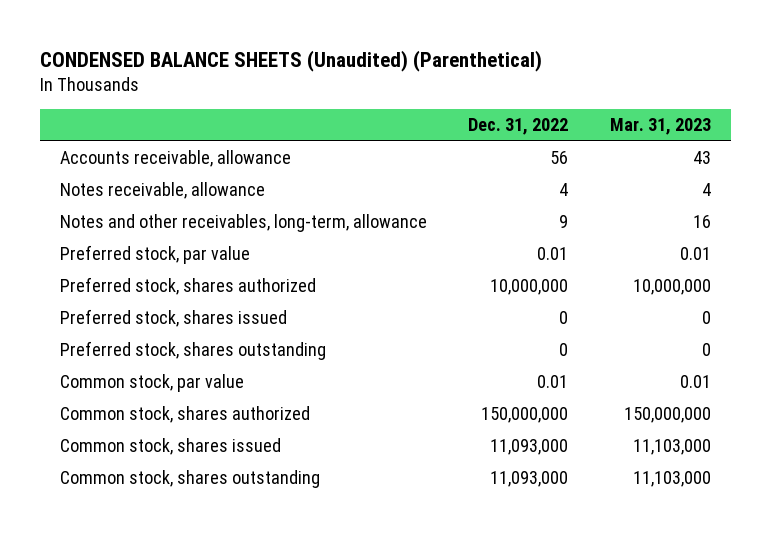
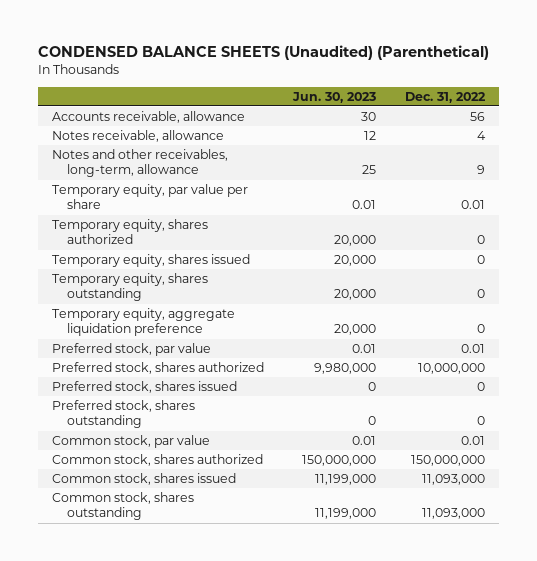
[609,118,711,136] Mar. 31, 2023 -> none
none -> [291,91,376,103] Jun. 30, 2023
none -> [52,183,249,210] Temporary equity, par value per share
none -> [52,218,209,245] Temporary equity, shares authorized
none -> [52,253,251,267] Temporary equity, shares issued
none -> [52,272,209,302] Temporary equity, shares outstanding
none -> [52,307,236,337] Temporary equity, aggregate liquidation preference

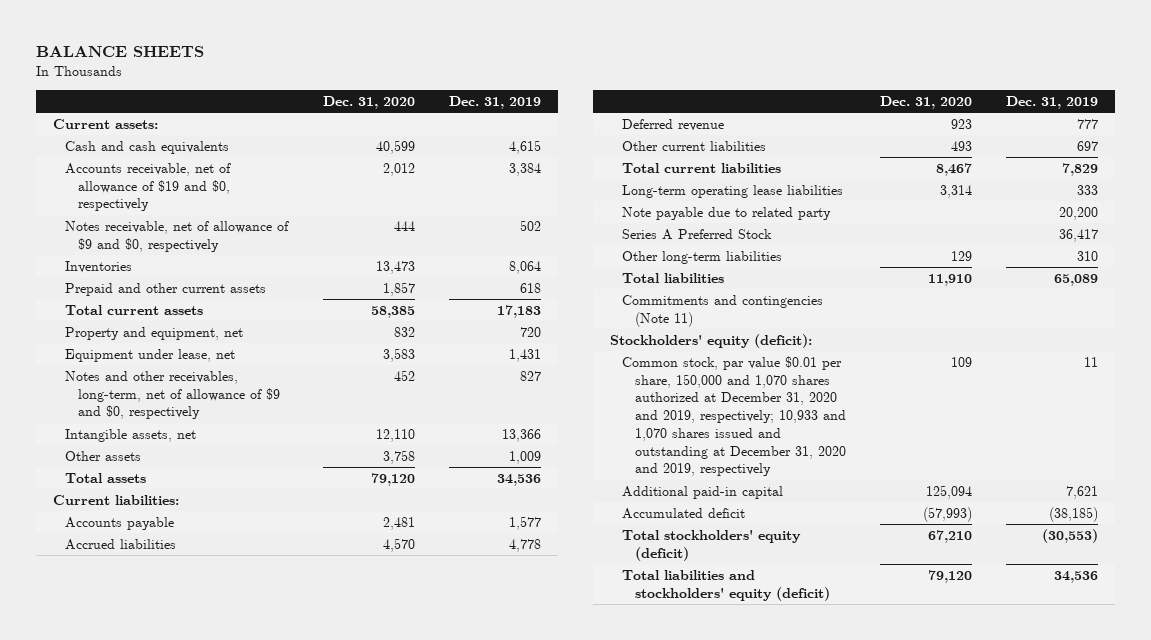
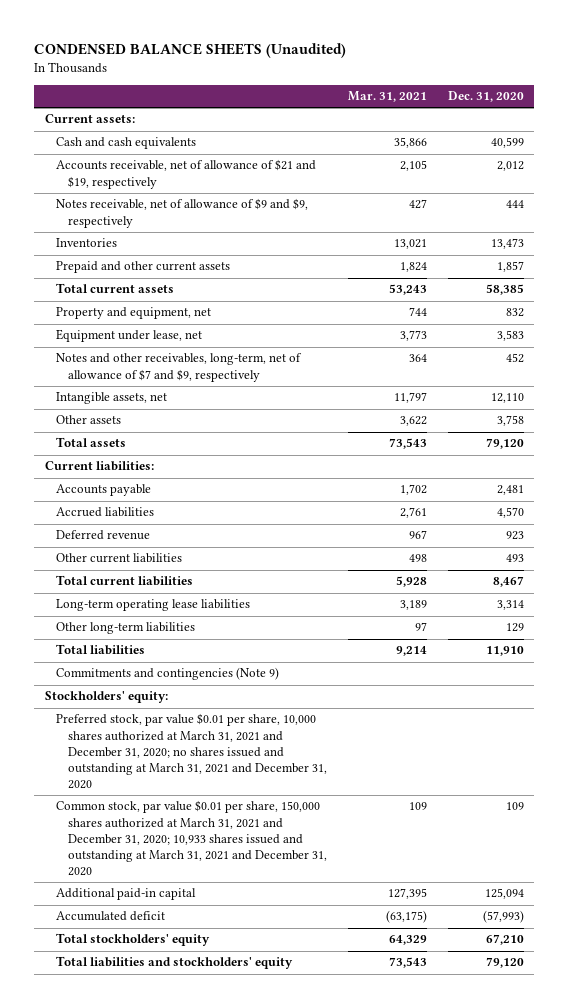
[35,46,204,58] BALANCE SHEETS -> [34,43,347,59] CONDENSED BALANCE SHEETS (Unaudited)
[449,95,542,109] Dec. 31, 2019 -> none
none -> [348,91,428,103] Mar. 31, 2021
[65,162,232,212] Accounts receivable, net of allowance of $19 and $0, respectively -> [56,159,317,189] Accounts receivable, net of allowance of $21 and $19, respectively
[65,220,290,252] Notes receivable, net of allowance of $9 and $0, respectively -> [56,198,309,228] Notes receivable, net of allowance of $9 and $9, respectively
[65,370,280,420] Notes and other receivables, long-term, net of allowance of $9 and $0, respectively -> [56,353,303,382] Notes and other receivables, long-term, net of allowance of $7 and $9, respectively
[622,206,832,220] Note payable due to related party -> none
[622,228,773,240] Series A Preferred Stock -> none
[622,294,824,327] Commitments and contingencies (Note 11) -> [56,667,280,681] Commitments and contingencies (Note 9)
[610,333,813,348] Stockholders' equity (deficit): -> [44,691,168,704] Stockholders' equity:
none -> [56,713,328,790] Preferred stock, par value $0.01 per share, 10,000 shares authorized at March 31, 2021 and December 31, 2020; no shares issued and outstanding at March 31, 2021 and December 31, 2020
[622,355,846,477] Common stock, par value $0.01 per share, 150,000 and 1,070 shares authorized at December 31, 2020 and 2019, respectively; 10,933 and 1,070 shares issued and outstanding at December 31, 2020 and 2019, respectively -> [56,800,328,877] Common stock, par value $0.01 per share, 150,000 shares authorized at March 31, 2021 and December 31, 2020; 10,933 shares issued and outstanding at March 31, 2021 and December 31, 2020
[622,529,802,561] Total stockholders' equity (deficit) -> [56,933,211,947] Total stockholders' equity
[622,569,830,601] Total liabilities and stockholders' equity (deficit) -> [56,956,294,970] Total liabilities and stockholders' equity

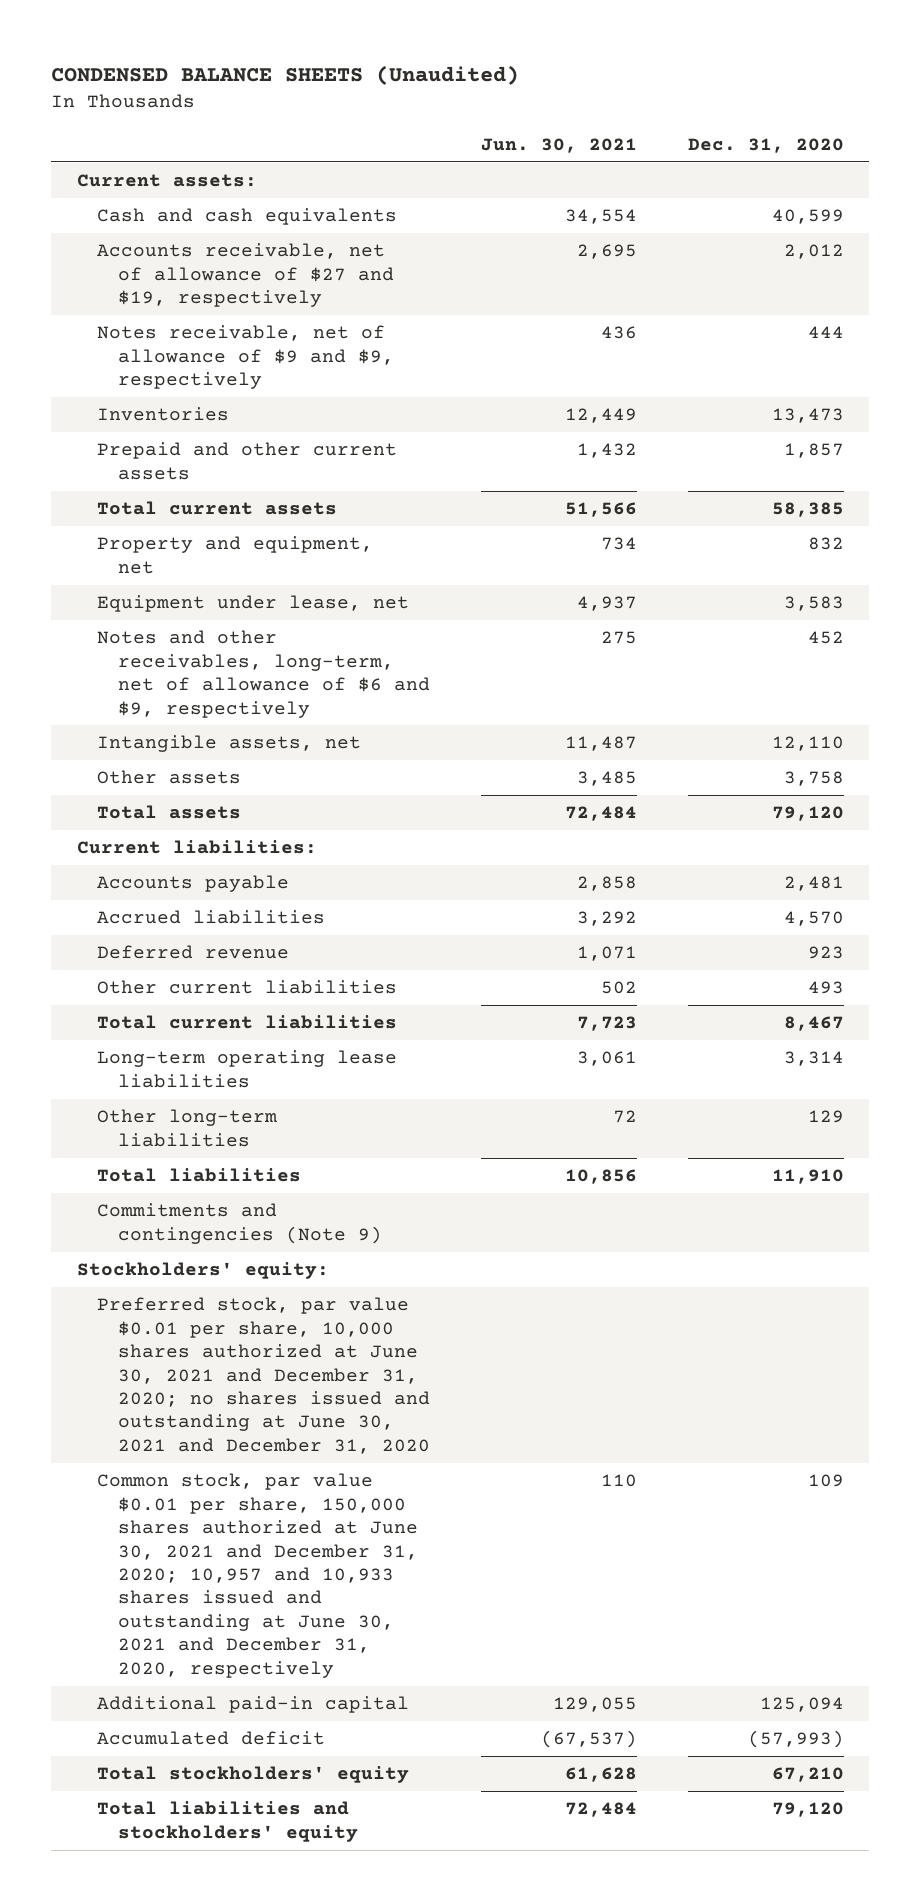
[348,91,428,103] Mar. 31, 2021 -> none
none -> [480,137,637,153] Jun. 30, 2021
[56,159,317,189] Accounts receivable, net of allowance of $21 and $19, respectively -> [97,243,394,308] Accounts receivable, net of allowance of $27 and $19, respectively
[56,353,303,382] Notes and other receivables, long-term, net of allowance of $7 and $9, respectively -> [97,630,430,718] Notes and other receivables, long-term, net of allowance of $6 and $9, respectively
[56,713,328,790] Preferred stock, par value $0.01 per share, 10,000 shares authorized at March 31, 2021 and December 31, 2020; no shares issued and outstanding at March 31, 2021 and December 31, 2020 -> [97,1297,430,1454] Preferred stock, par value $0.01 per share, 10,000 shares authorized at June 30, 2021 and December 31, 2020; no shares issued and outstanding at June 30, 2021 and December 31, 2020
[56,800,328,877] Common stock, par value $0.01 per share, 150,000 shares authorized at March 31, 2021 and December 31, 2020; 10,933 shares issued and outstanding at March 31, 2021 and December 31, 2020 -> [97,1473,418,1678] Common stock, par value $0.01 per share, 150,000 shares authorized at June 30, 2021 and December 31, 2020; 10,957 and 10,933 shares issued and outstanding at June 30, 2021 and December 31, 2020, respectively

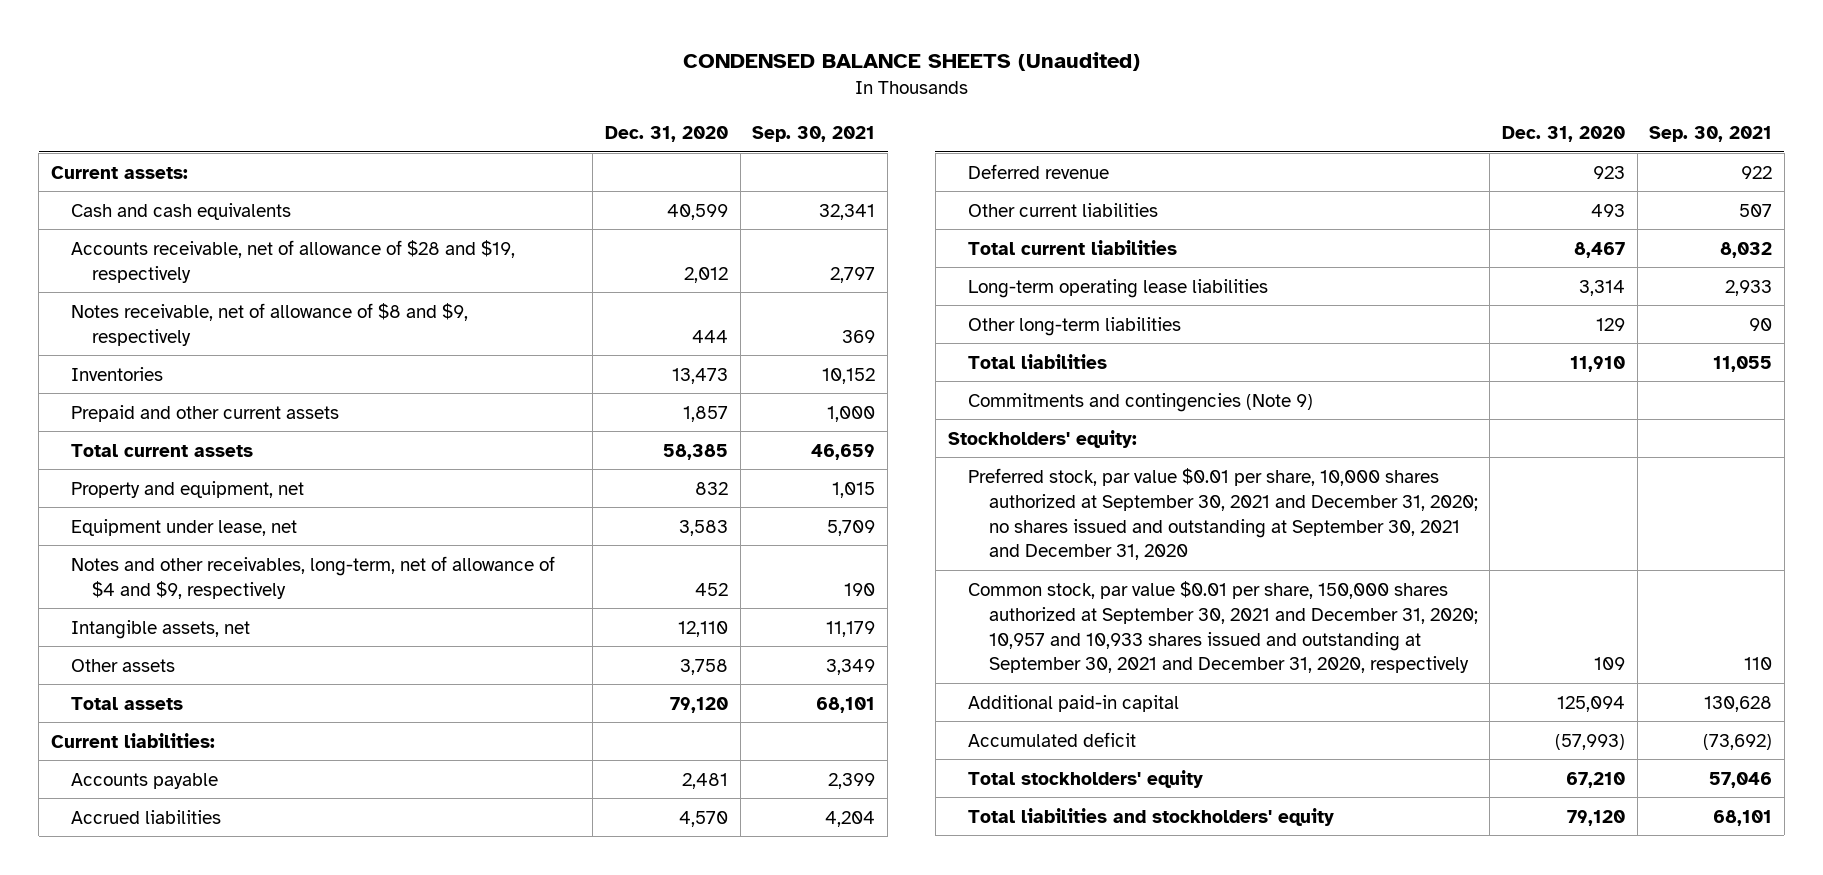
[480,137,637,153] Jun. 30, 2021 -> none
none -> [752,126,876,143] Sep. 30, 2021
[97,243,394,308] Accounts receivable, net of allowance of $27 and $19, respectively -> [71,239,516,283] Accounts receivable, net of allowance of $28 and $19, respectively
[97,325,394,390] Notes receivable, net of allowance of $9 and $9, respectively -> [71,302,469,346] Notes receivable, net of allowance of $8 and $9, respectively
[97,630,430,718] Notes and other receivables, long-term, net of allowance of $6 and $9, respectively -> [71,555,556,599] Notes and other receivables, long-term, net of allowance of $4 and $9, respectively
[97,1297,430,1454] Preferred stock, par value $0.01 per share, 10,000 shares authorized at June 30, 2021 and December 31, 2020; no shares issued and outstanding at June 30, 2021 and December 31, 2020 -> [968,467,1478,561] Preferred stock, par value $0.01 per share, 10,000 shares authorized at September 30, 2021 and December 31, 2020; no shares issued and outstanding at September 30, 2021 and December 31, 2020
[97,1473,418,1678] Common stock, par value $0.01 per share, 150,000 shares authorized at June 30, 2021 and December 31, 2020; 10,957 and 10,933 shares issued and outstanding at June 30, 2021 and December 31, 2020, respectively -> [968,580,1478,674] Common stock, par value $0.01 per share, 150,000 shares authorized at September 30, 2021 and December 31, 2020; 10,957 and 10,933 shares issued and outstanding at September 30, 2021 and December 31, 2020, respectively

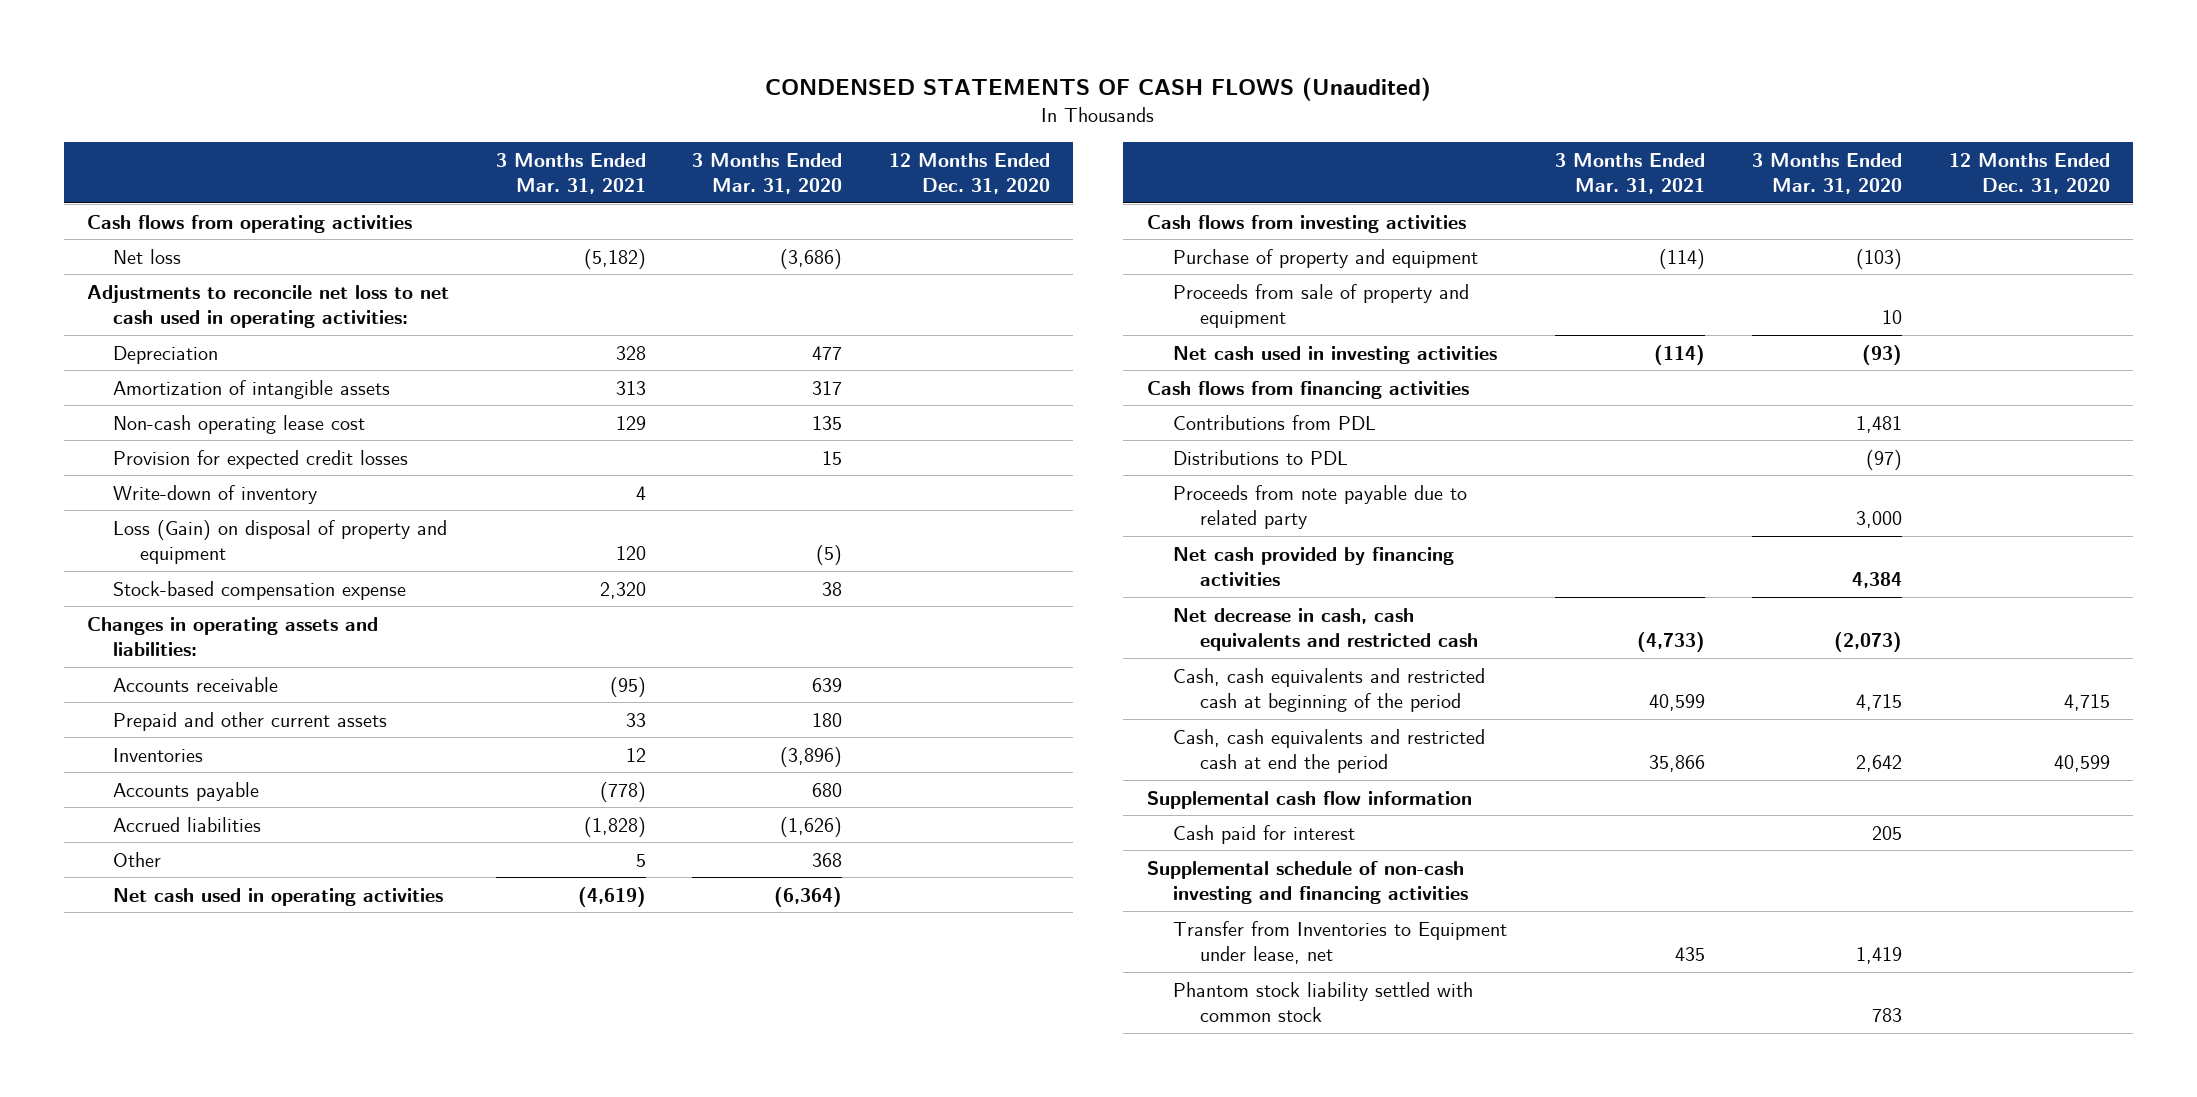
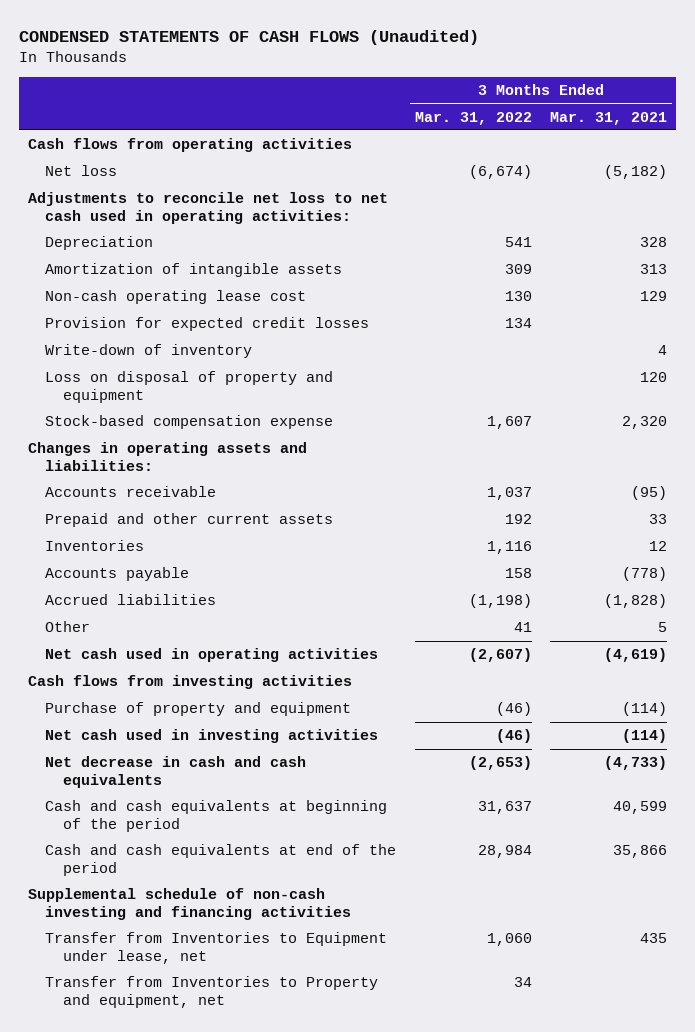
[692,152,843,195] 3 Months Ended Mar. 31, 2020 -> none
[889,152,1051,195] 12 Months Ended Dec. 31, 2020 -> none
none -> [414,111,532,125] Mar. 31, 2022
[113,519,448,565] Loss (Gain) on disposal of property and equipment -> [45,371,334,403] Loss on disposal of property and equipment
[1173,283,1470,329] Proceeds from sale of property and equipment -> none
[1146,380,1469,399] Cash flows from financing activities -> none
[1173,414,1377,430] Contributions from PDL -> none
[1173,449,1349,465] Distributions to PDL -> none
[1173,484,1468,530] Proceeds from note payable due to related party -> none
[1173,546,1455,587] Net cash provided by financing activities -> none
[1146,790,1472,809] Supplemental cash flow information -> none
[1173,824,1356,844] Cash paid for interest -> none
[1173,607,1478,652] Net decrease in cash, cash equivalents and restricted cash -> [45,756,307,788] Net decrease in cash and cash equivalents
[1173,667,1486,713] Cash, cash equivalents and restricted cash at beginning of the period -> [45,800,388,832] Cash and cash equivalents at beginning of the period
[1173,728,1486,774] Cash, cash equivalents and restricted cash at end the period -> [45,844,397,876] Cash and cash equivalents at end of the period
[1173,981,1474,1023] Phantom stock liability settled with common stock -> none
none -> [45,976,379,1008] Transfer from Inventories to Property and equipment, net

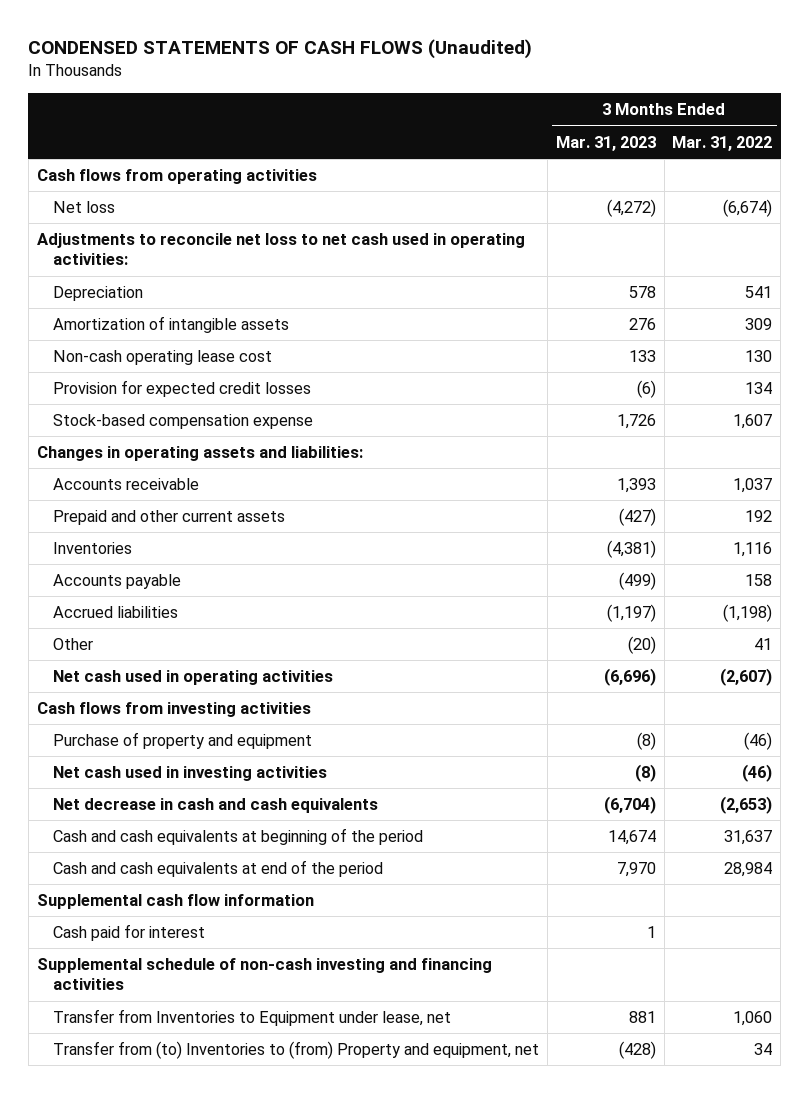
[550,111,668,125] Mar. 31, 2021 -> none
none -> [555,135,656,151] Mar. 31, 2023
[45,344,253,359] Write-down of inventory -> none
[45,371,334,403] Loss on disposal of property and equipment -> none
none -> [36,894,314,910] Supplemental cash flow information
none -> [52,924,205,942] Cash paid for interest
[45,976,379,1008] Transfer from Inventories to Property and equipment, net -> [52,1041,539,1060] Transfer from (to) Inventories to (from) Property and equipment, net

